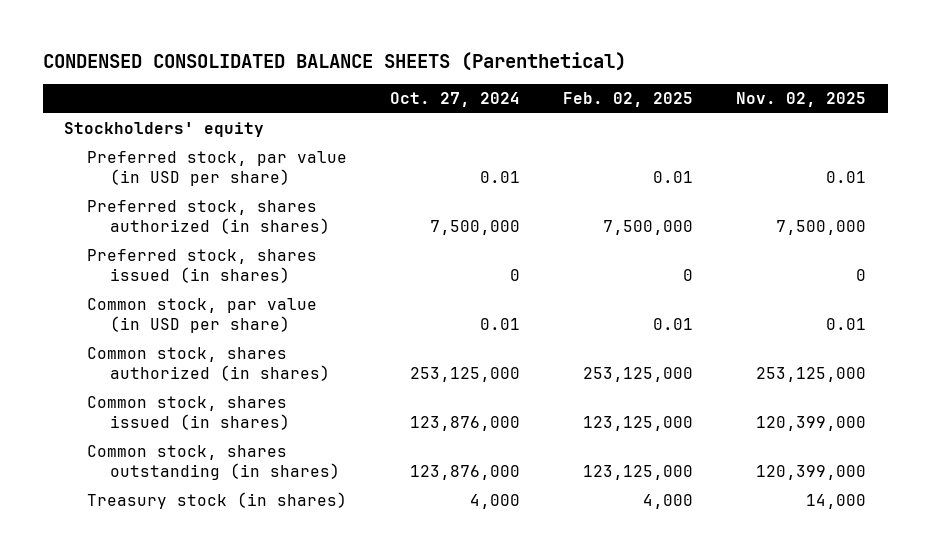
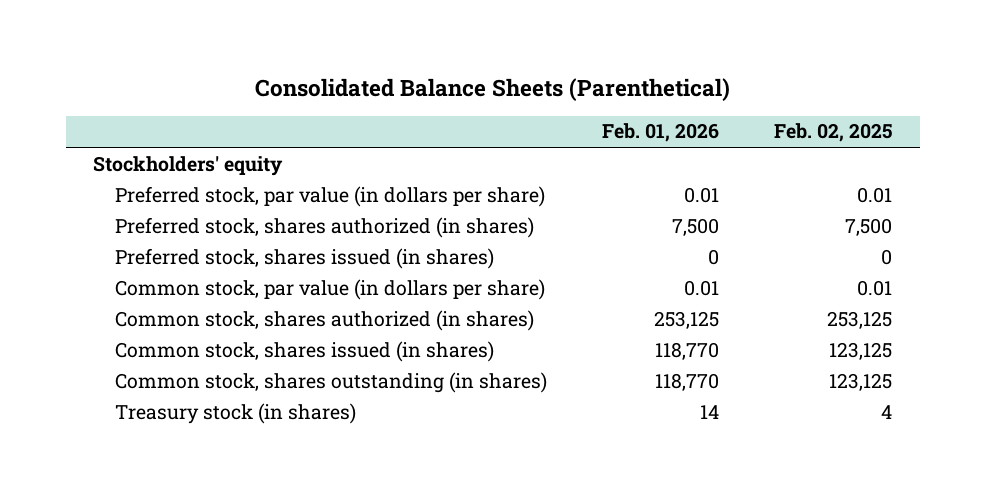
[42,51,626,71] CONDENSED CONSOLIDATED BALANCE SHEETS (Parenthetical) -> [254,78,730,102] Consolidated Balance Sheets (Parenthetical)
[390,92,521,108] Oct. 27, 2024 -> none
[736,92,867,108] Nov. 02, 2025 -> none
none -> [602,123,720,143] Feb. 01, 2026
[86,151,347,187] Preferred stock, par value (in USD per share) -> [115,185,546,207] Preferred stock, par value (in dollars per share)
[603,220,694,236] 7,500,000 -> [845,217,893,236] 7,500
[86,298,317,334] Common stock, par value (in USD per share) -> [115,278,546,300] Common stock, par value (in dollars per share)
[583,367,694,383] 253,125,000 -> [827,310,893,329] 253,125
[583,416,694,432] 123,125,000 -> [829,341,893,360] 123,125
[583,465,694,481] 123,125,000 -> [829,372,893,391] 123,125
[643,494,694,510] 4,000 -> [881,404,893,419] 4

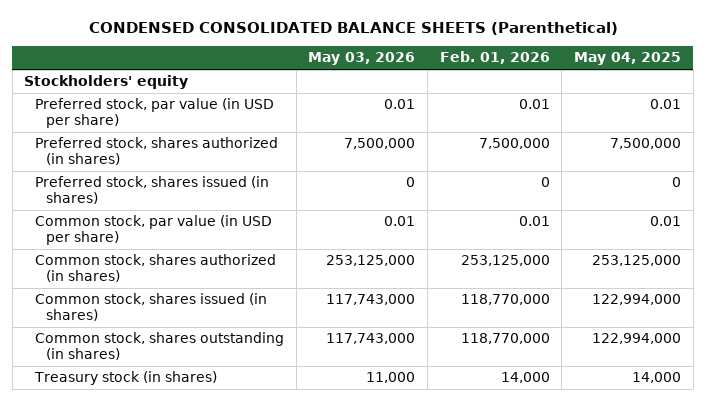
[254,78,730,102] Consolidated Balance Sheets (Parenthetical) -> [88,21,618,35] CONDENSED CONSOLIDATED BALANCE SHEETS (Parenthetical)
[774,123,893,143] Feb. 02, 2025 -> none
none -> [308,52,416,66] May 03, 2026
none -> [574,52,682,66] May 04, 2025
[115,185,546,207] Preferred stock, par value (in dollars per share) -> [35,98,275,128] Preferred stock, par value (in USD per share)
[672,217,720,236] 7,500 -> [478,138,550,150] 7,500,000
[115,278,546,300] Common stock, par value (in dollars per share) -> [35,215,273,245] Common stock, par value (in USD per share)
[654,310,720,329] 253,125 -> [460,255,550,267] 253,125,000
[655,341,720,360] 118,770 -> [460,294,550,306] 118,770,000
[655,372,720,391] 118,770 -> [460,333,550,345] 118,770,000
[700,404,720,419] 14 -> [500,372,550,384] 14,000

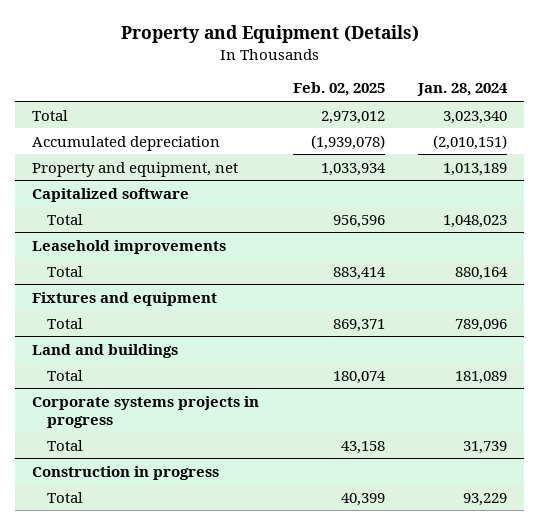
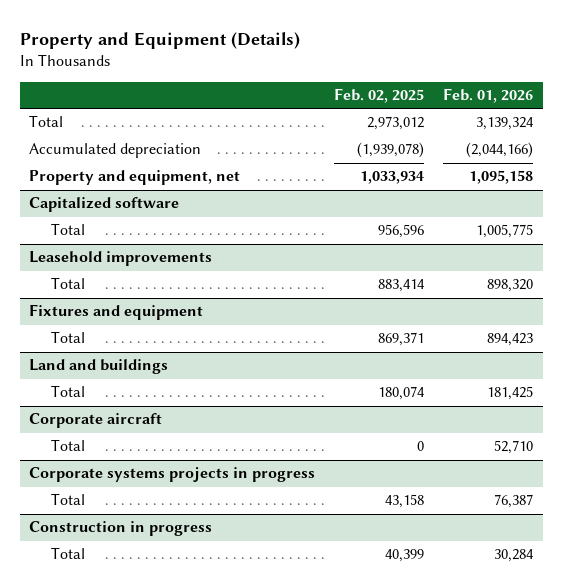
[417,83,509,97] Jan. 28, 2024 -> none
none -> [443,88,534,104] Feb. 01, 2026
none -> [29,413,163,429] Corporate aircraft
none -> [50,439,85,452] Total

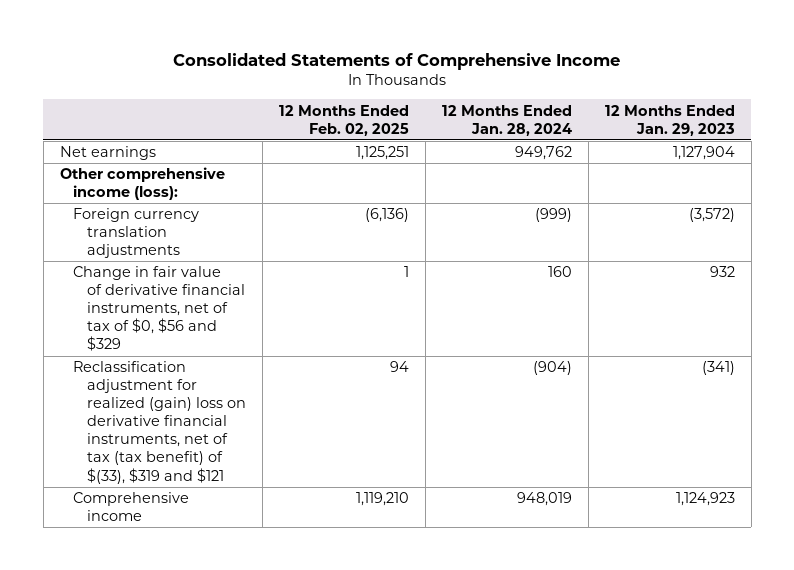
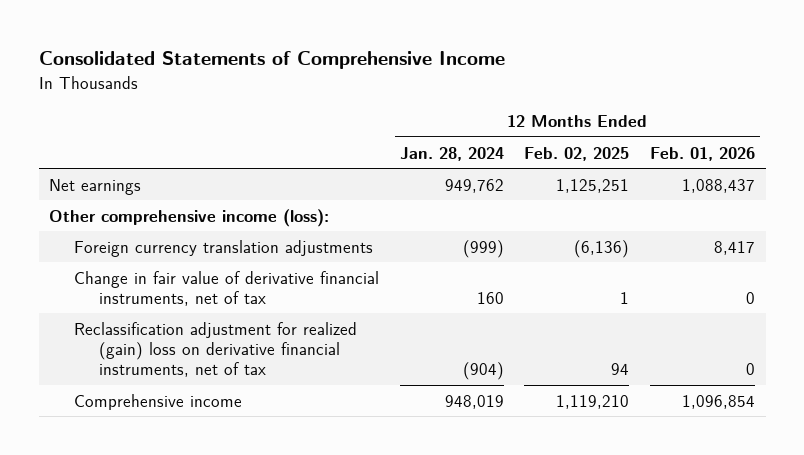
[604,104,735,136] 12 Months Ended Jan. 29, 2023 -> none
none -> [650,146,756,161] Feb. 01, 2026
[73,266,246,352] Change in fair value of derivative financial instruments, net of tax of $0, $56 and $329 -> [74,270,380,306] Change in fair value of derivative financial instruments, net of tax
[73,361,247,484] Reclassification adjustment for realized (gain) loss on derivative financial instruments, net of tax (tax benefit) of $(33), $319 and $121 -> [74,321,358,378] Reclassification adjustment for realized (gain) loss on derivative financial instruments, net of tax

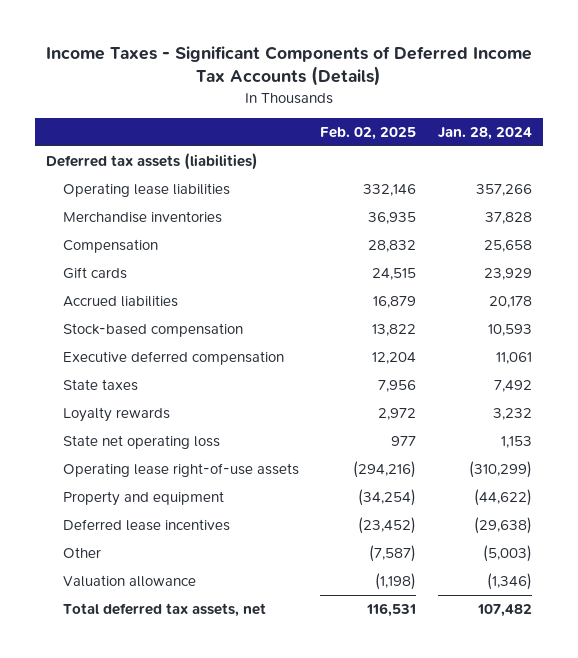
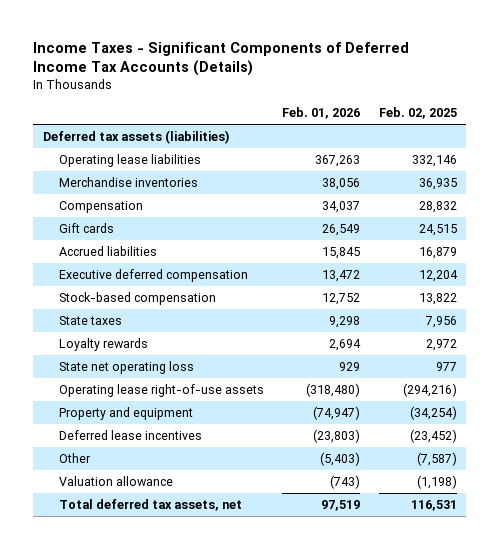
[437,127,532,141] Jan. 28, 2024 -> none
none -> [282,107,361,120] Feb. 01, 2026
[62,322,243,337] Stock-based compensation -> [58,291,216,305] Stock-based compensation

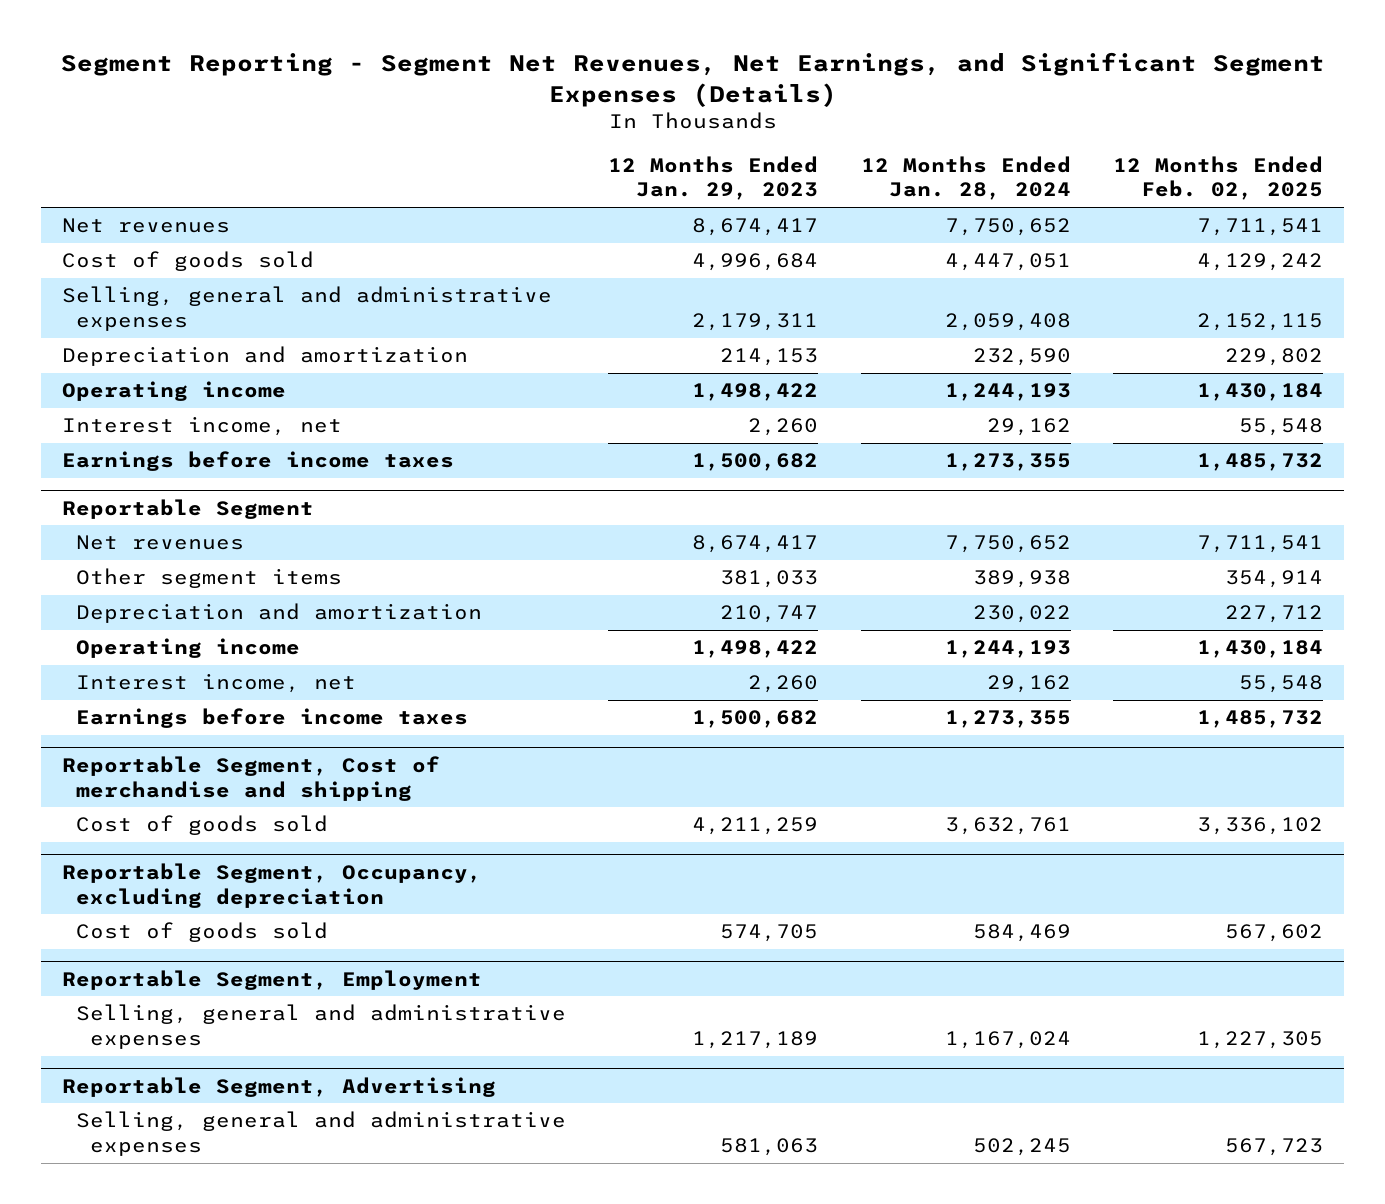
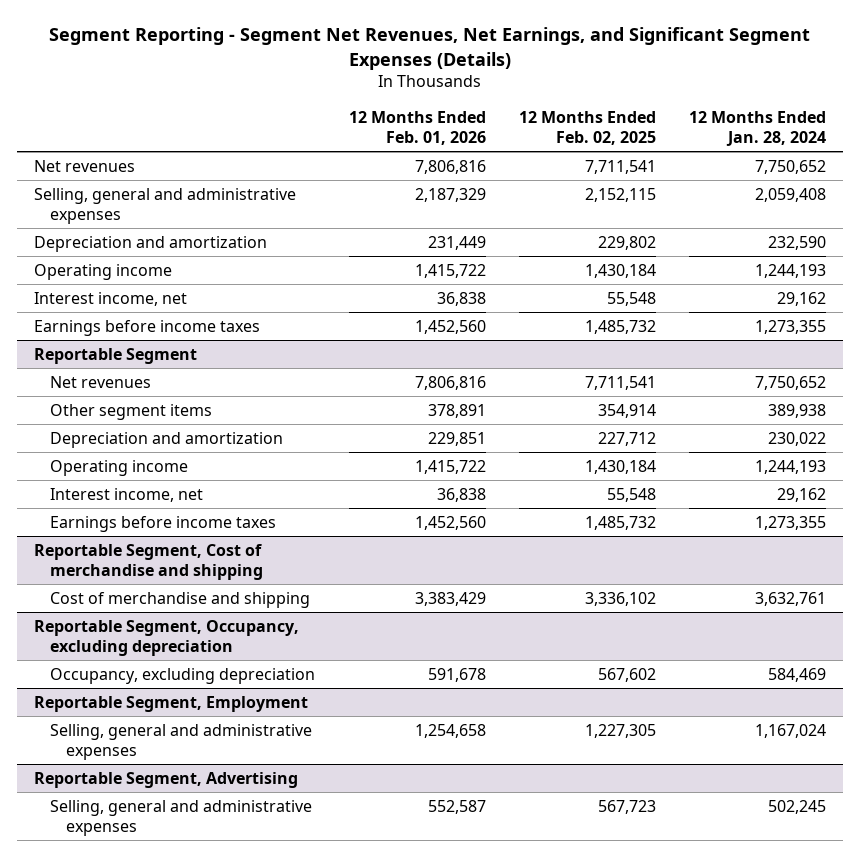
[608,155,819,201] 12 Months Ended Jan. 29, 2023 -> none
none -> [348,110,486,146] 12 Months Ended Feb. 01, 2026
[62,251,315,272] Cost of goods sold -> none
[76,815,329,836] Cost of goods sold -> [50,591,311,608] Cost of merchandise and shipping
[76,922,329,943] Cost of goods sold -> [50,667,316,684] Occupancy, excluding depreciation

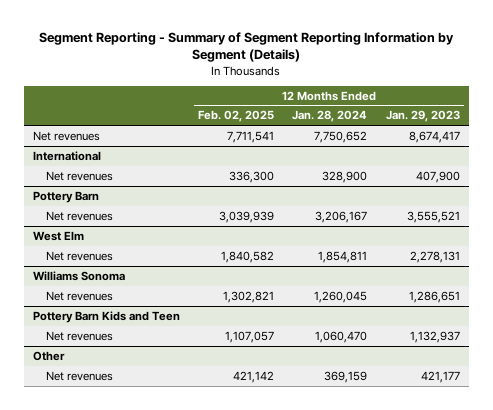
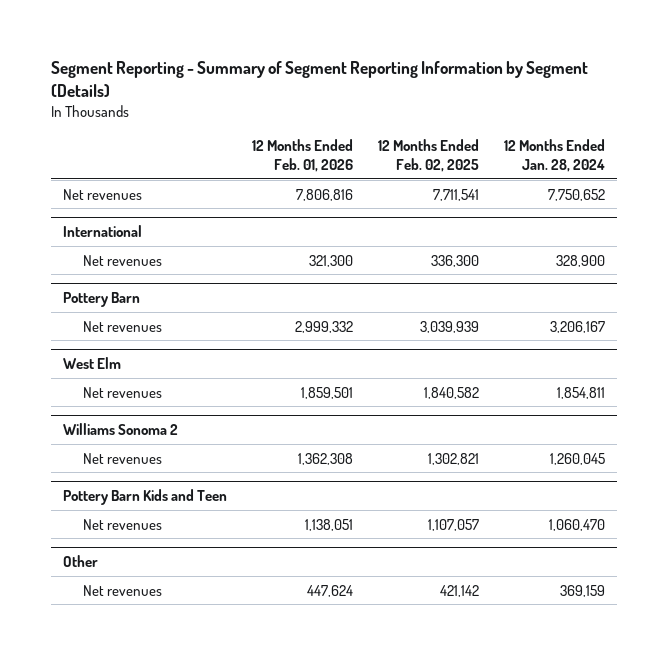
[385,110,460,123] Jan. 29, 2023 -> none
none -> [252,139,354,172] 12 Months Ended Feb. 01, 2026
[33,270,126,281] Williams Sonoma -> [63,422,179,435] Williams Sonoma 2

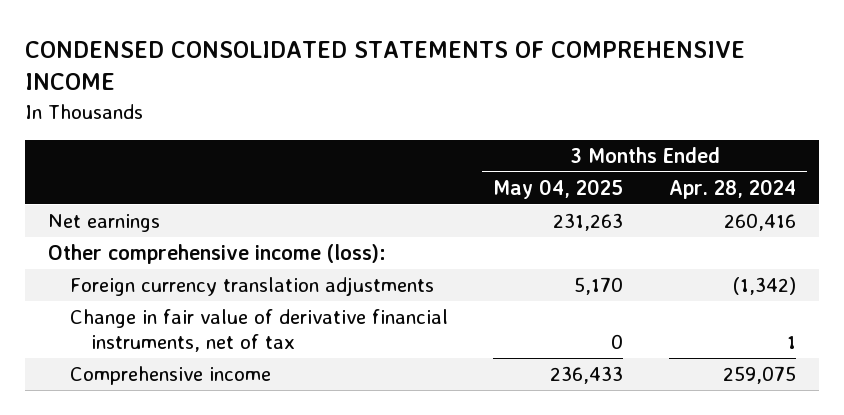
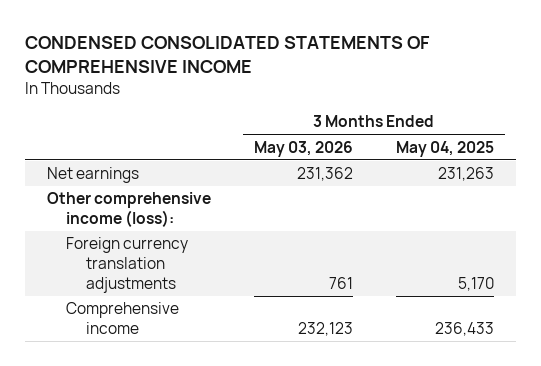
[669,178,797,199] Apr. 28, 2024 -> none
none -> [253,140,353,157] May 03, 2026
[69,309,448,352] Change in fair value of derivative financial instruments, net of tax -> none

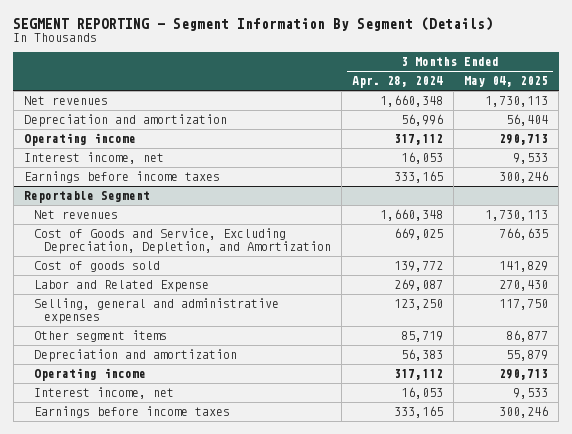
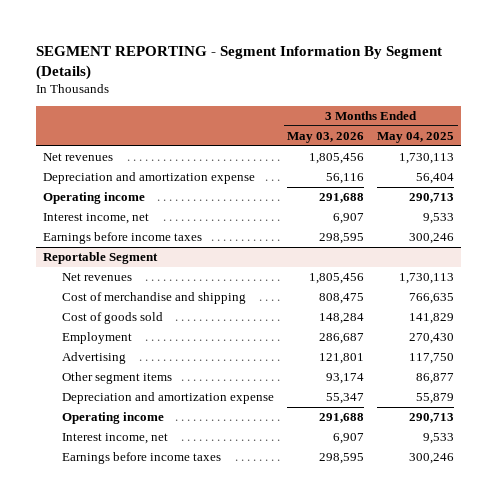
[352,76,444,89] Apr. 28, 2024 -> none
none -> [286,132,364,144] May 03, 2026
[23,114,227,128] Depreciation and amortization -> [42,172,255,185] Depreciation and amortization expense
[33,228,332,254] Cost of Goods and Service, Excluding Depreciation, Depletion, and Amortization -> [61,292,246,305] Cost of merchandise and shipping
[33,280,209,293] Labor and Related Expense -> [61,332,132,345] Employment
[33,298,279,324] Selling, general and administrative expenses -> [61,352,126,365] Advertising
[33,349,237,363] Depreciation and amortization -> [61,392,274,405] Depreciation and amortization expense

